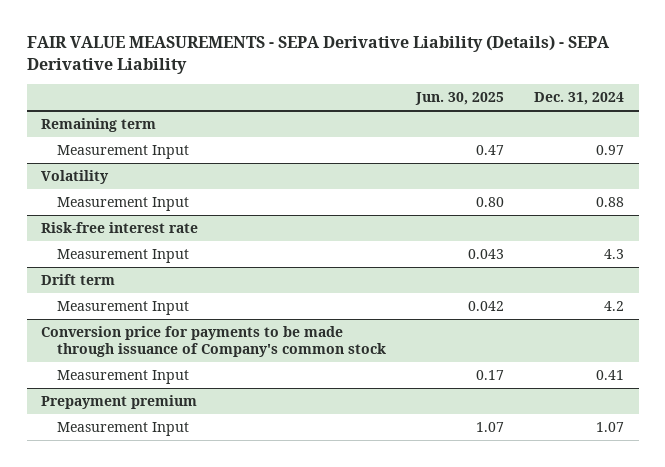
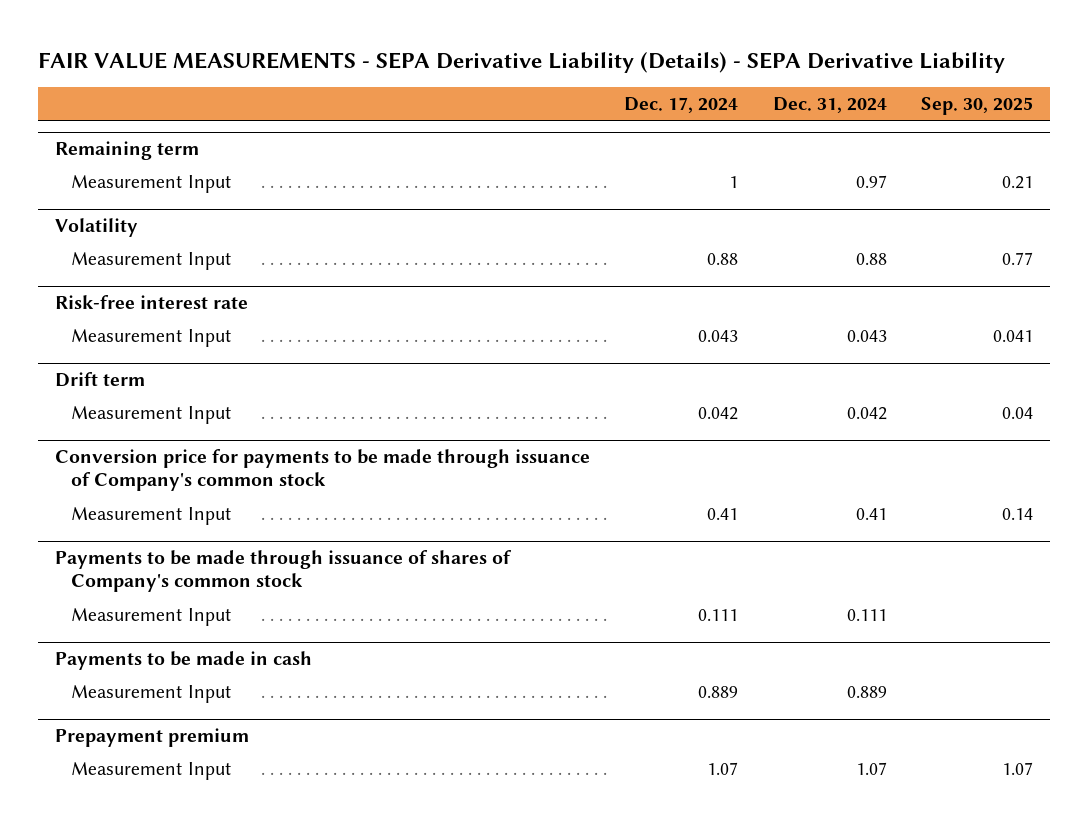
[415,92,505,106] Jun. 30, 2025 -> none
none -> [624,96,739,113] Dec. 17, 2024
none -> [921,96,1034,115] Sep. 30, 2025
[604,249,625,260] 4.3 -> [846,329,887,342] 0.043
[604,301,625,312] 4.2 -> [846,406,887,420] 0.042
none -> [54,550,512,593] Payments to be made through issuance of shares of Company's common stock
none -> [70,607,232,626] Measurement Input
none -> [54,651,312,671] Payments to be made in cash
none -> [70,684,232,703] Measurement Input

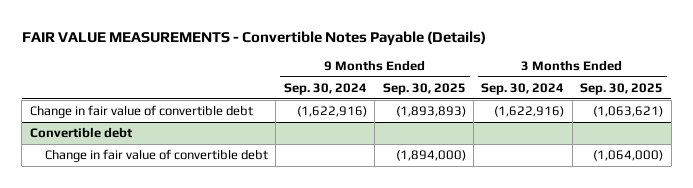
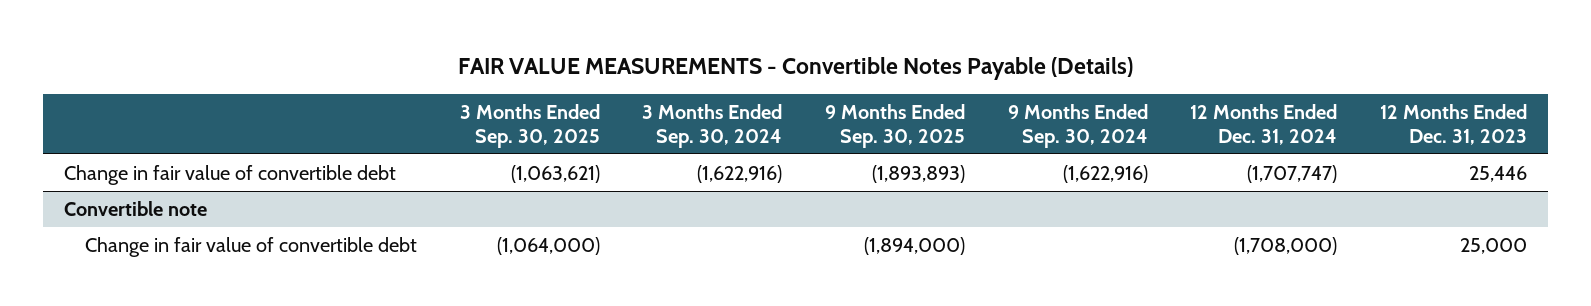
none -> [1190,104,1338,145] 12 Months Ended Dec. 31, 2024
none -> [1379,104,1527,145] 12 Months Ended Dec. 31, 2023
[29,127,133,139] Convertible debt -> [64,201,208,217] Convertible note

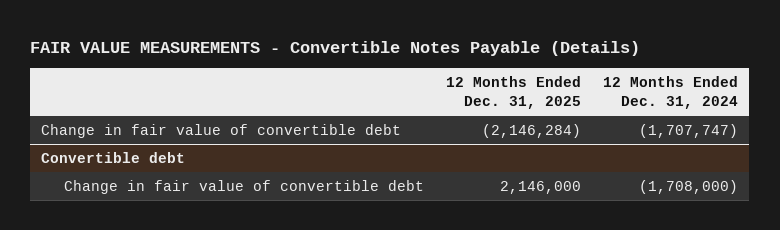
[459,104,600,148] 3 Months Ended Sep. 30, 2025 -> none
[642,104,783,148] 3 Months Ended Sep. 30, 2024 -> none
[824,104,965,148] 9 Months Ended Sep. 30, 2025 -> none
[1007,104,1148,148] 9 Months Ended Sep. 30, 2024 -> none
[1379,104,1527,145] 12 Months Ended Dec. 31, 2023 -> none
none -> [446,76,582,109] 12 Months Ended Dec. 31, 2025
[64,201,208,217] Convertible note -> [41,152,186,164] Convertible debt

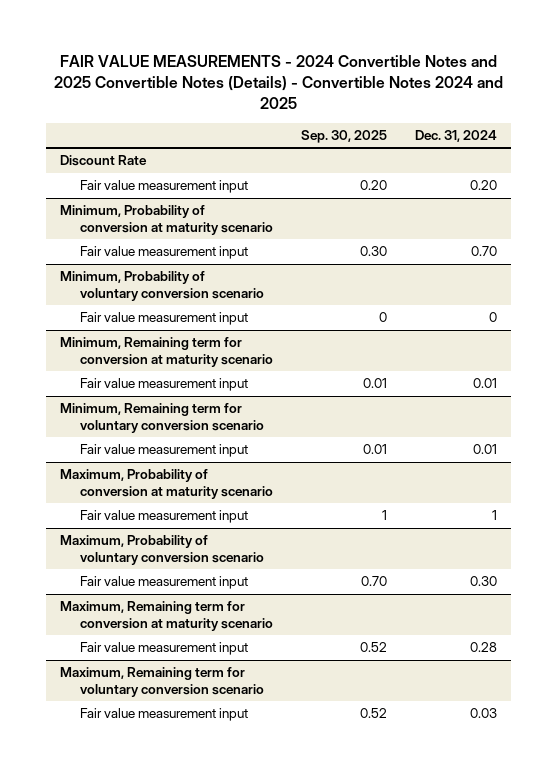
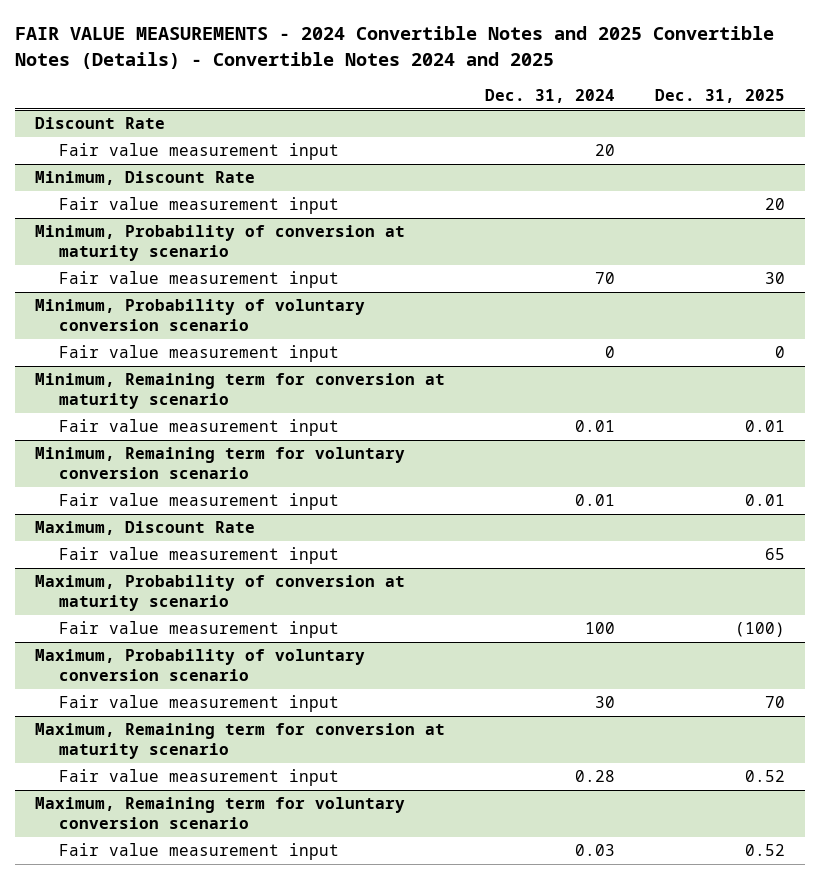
[300,130,387,144] Sep. 30, 2025 -> none
none -> [654,89,785,104] Dec. 31, 2025
[470,180,498,191] 0.20 -> [594,144,615,157] 20
none -> [35,171,256,186] Minimum, Discount Rate
none -> [58,197,339,215] Fair value measurement input
[471,246,498,257] 0.70 -> [594,272,615,285] 70
none -> [35,521,256,536] Maximum, Discount Rate
none -> [58,547,339,565] Fair value measurement input
[492,510,498,521] 1 -> [584,622,615,635] 100
[470,576,498,587] 0.30 -> [594,696,615,709] 30

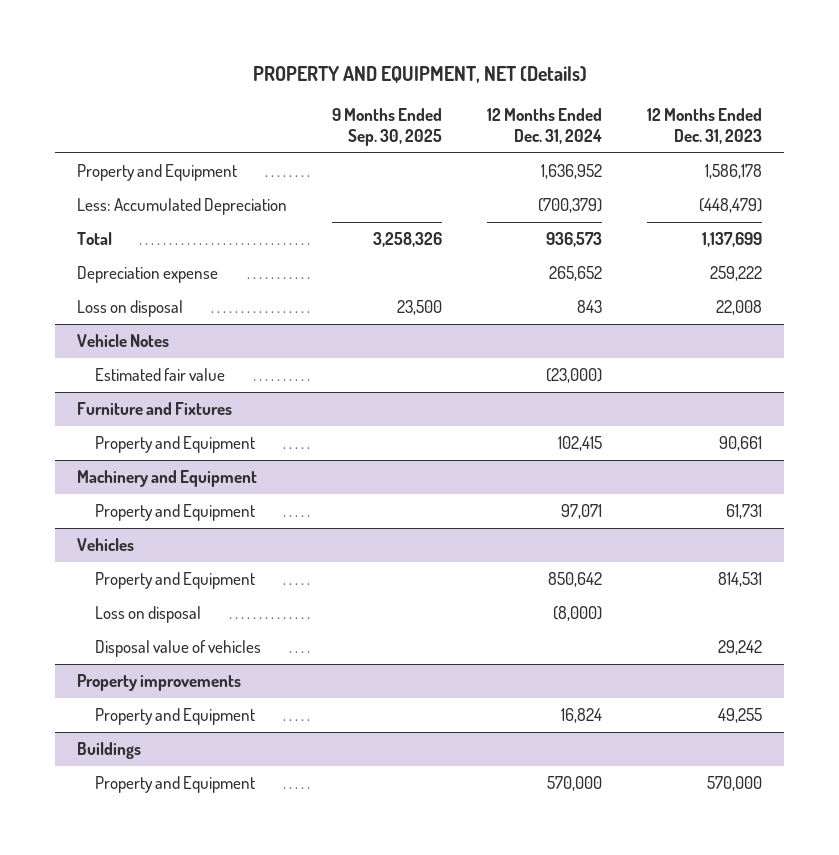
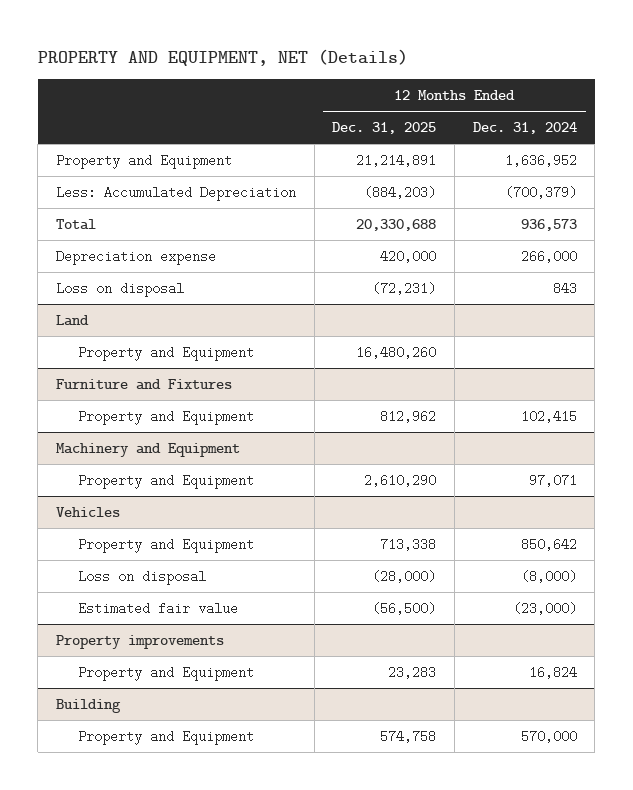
[332,108,443,146] 9 Months Ended Sep. 30, 2025 -> none
[646,108,762,144] 12 Months Ended Dec. 31, 2023 -> none
none -> [332,122,437,135] Dec. 31, 2025
[549,266,603,282] 265,652 -> [520,249,577,263] 266,000
[77,334,170,348] Vehicle Notes -> none
[94,368,225,382] Estimated fair value -> none
none -> [55,314,89,326] Land
none -> [78,345,255,361] Property and Equipment
[94,640,261,658] Disposal value of vehicles -> none
none -> [78,601,239,615] Estimated fair value
[77,742,142,760] Buildings -> [55,698,121,713] Building

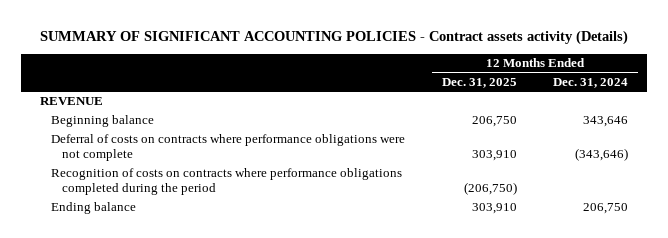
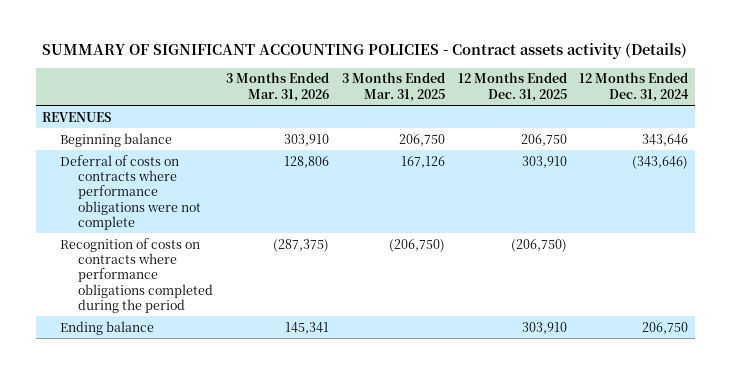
none -> [225,72,329,102] 3 Months Ended Mar. 31, 2026
none -> [341,72,445,102] 3 Months Ended Mar. 31, 2025
[39,97,103,106] REVENUE -> [42,111,112,122] REVENUES

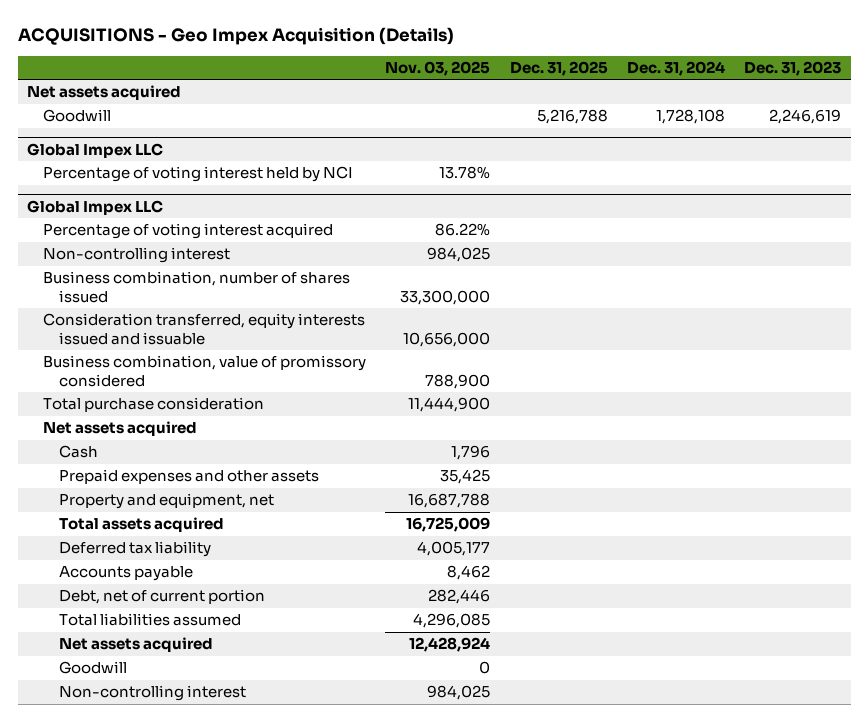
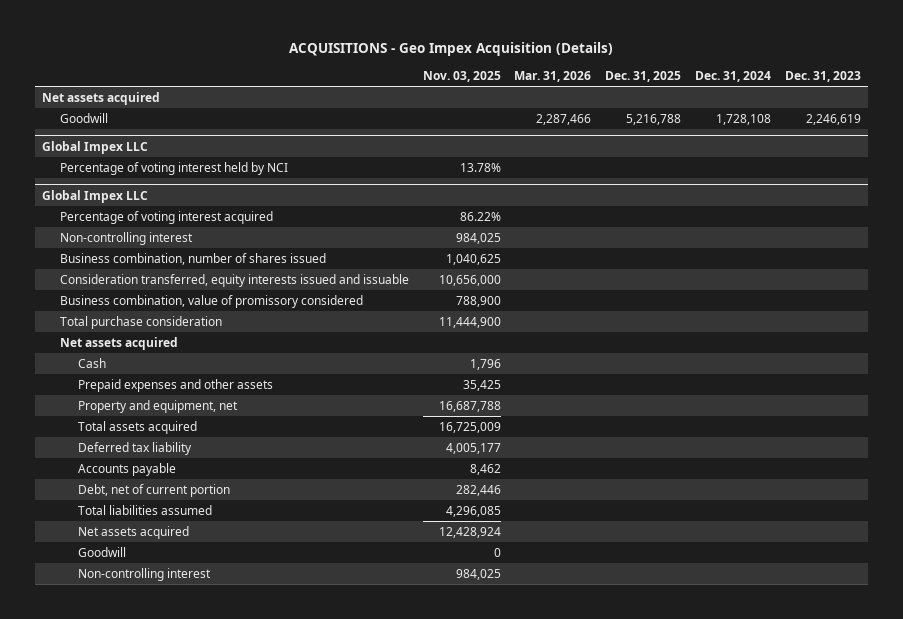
none -> [514,70,592,82] Mar. 31, 2026
[400,290,491,306] 33,300,000 -> [445,253,501,265] 1,040,625

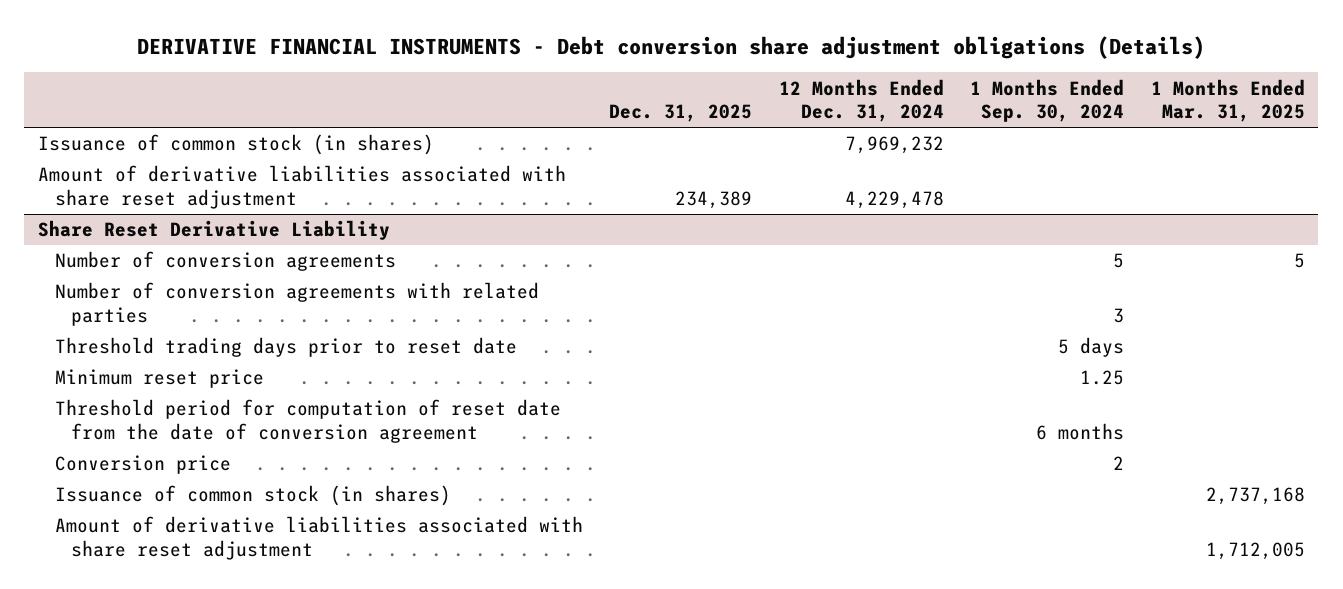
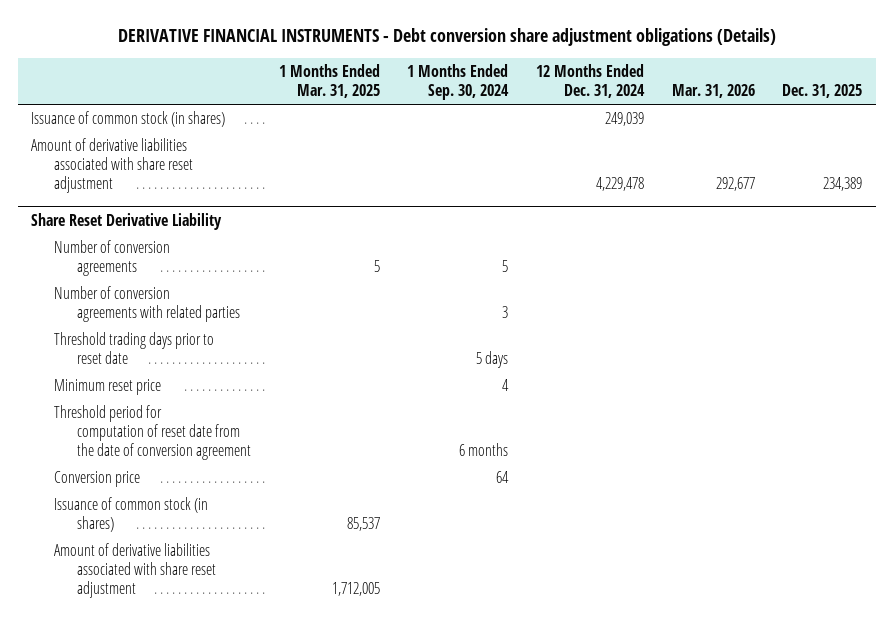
none -> [671,83,755,98] Mar. 31, 2026
[844,136,944,155] 7,969,232 -> [605,112,645,127] 249,039
[1080,370,1125,386] 1.25 -> [502,379,510,392] 4
[1113,456,1125,471] 2 -> [496,471,510,484] 64
[1206,487,1306,506] 2,737,168 -> [346,517,380,532] 85,537

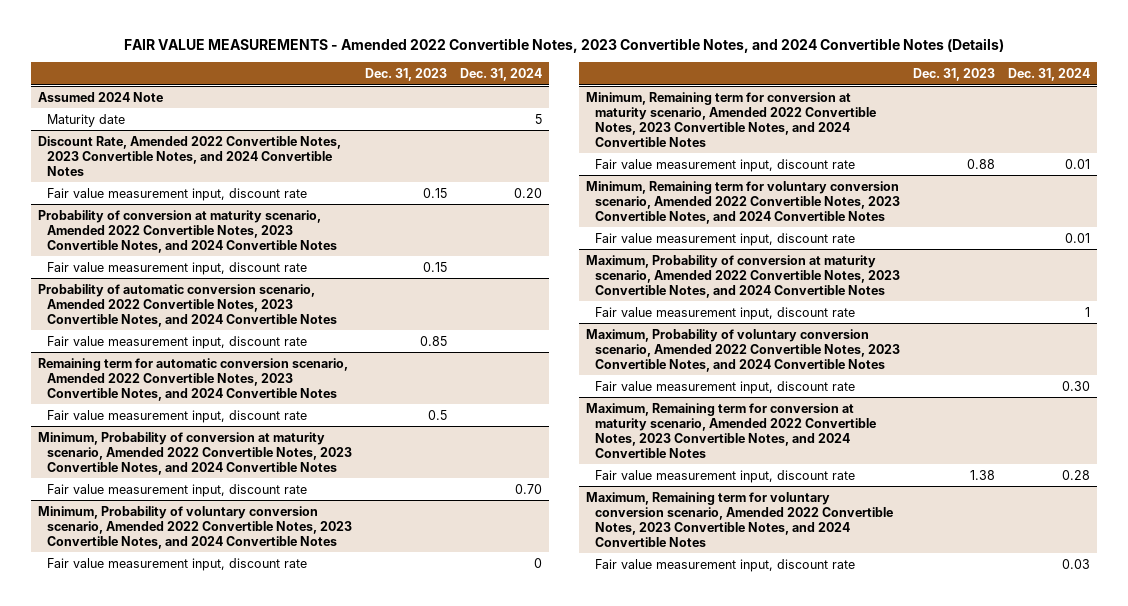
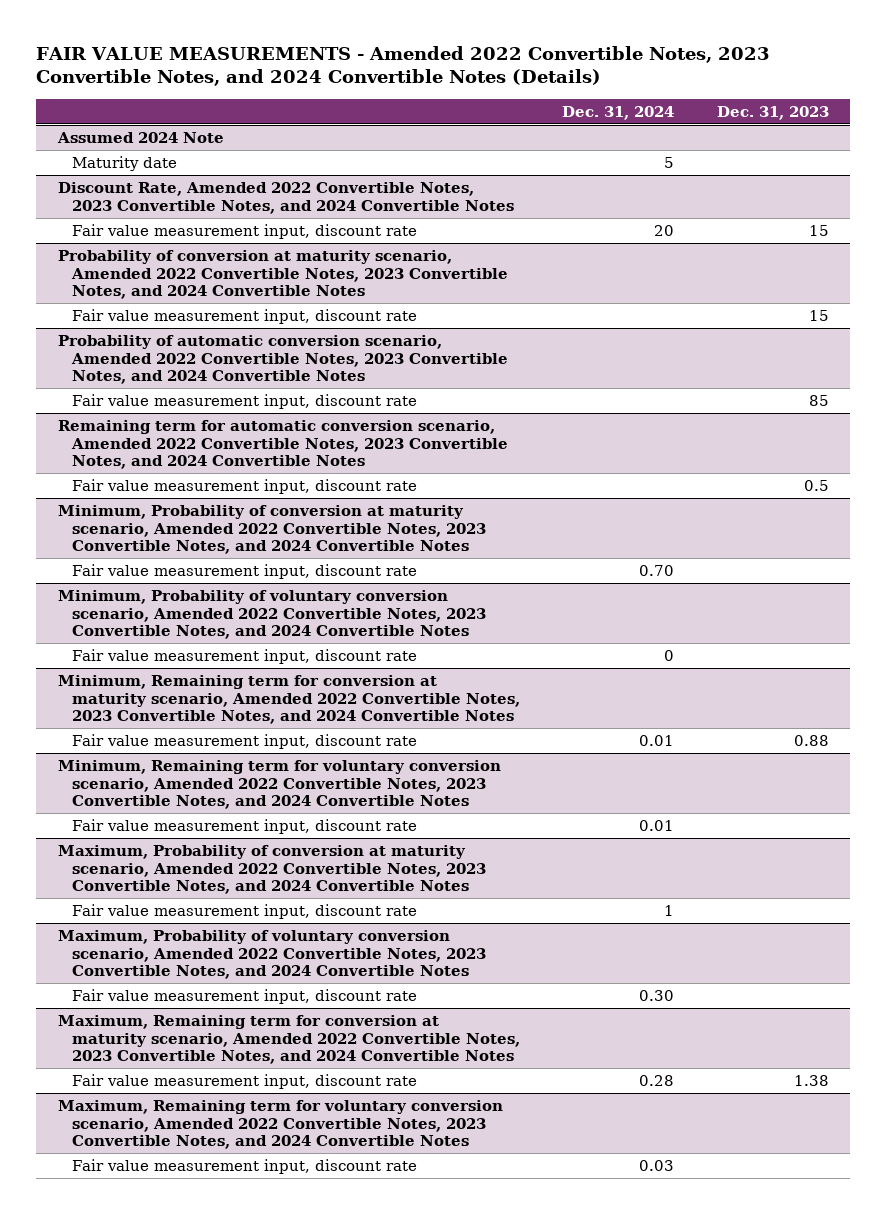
[422,187,447,198] 0.15 -> [809,225,830,237] 15
[514,187,543,198] 0.20 -> [654,225,675,237] 20
[422,261,447,272] 0.15 -> [809,310,830,322] 15
[419,335,447,346] 0.85 -> [809,395,830,407] 85

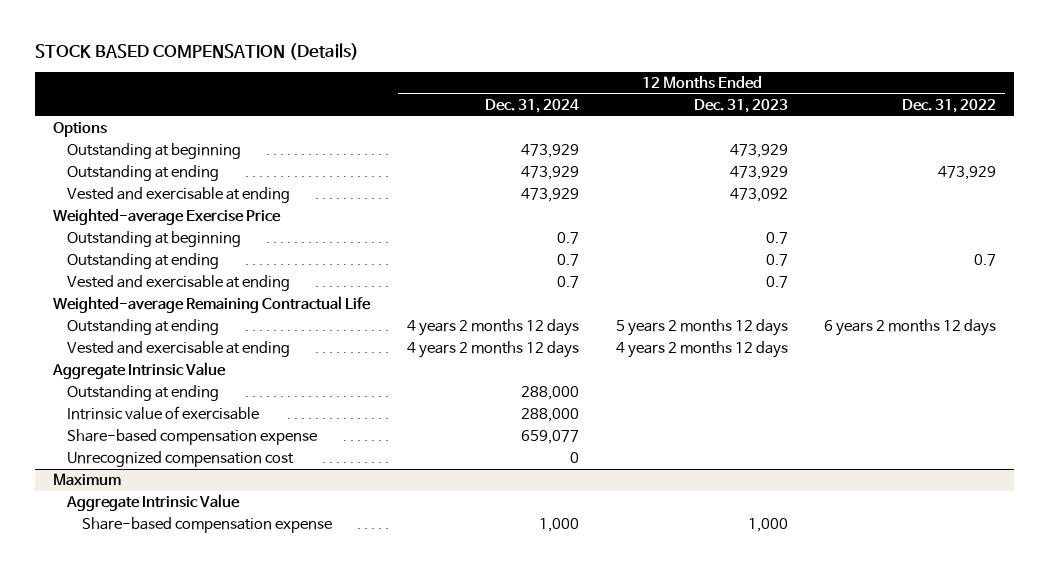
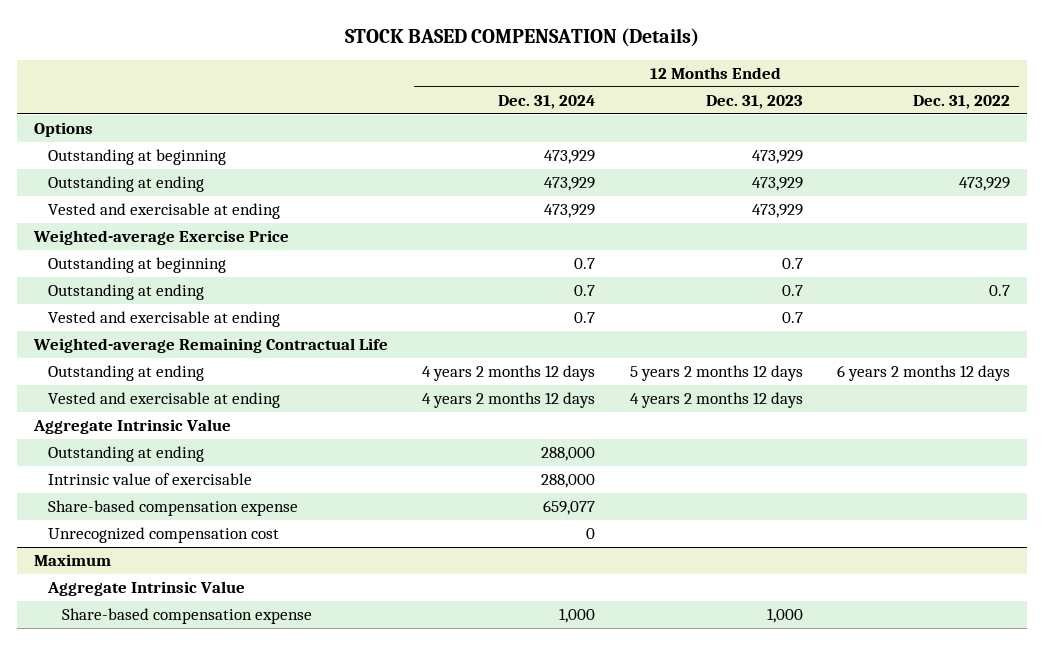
[729,188,788,203] 473,092 -> [751,204,803,219] 473,929

